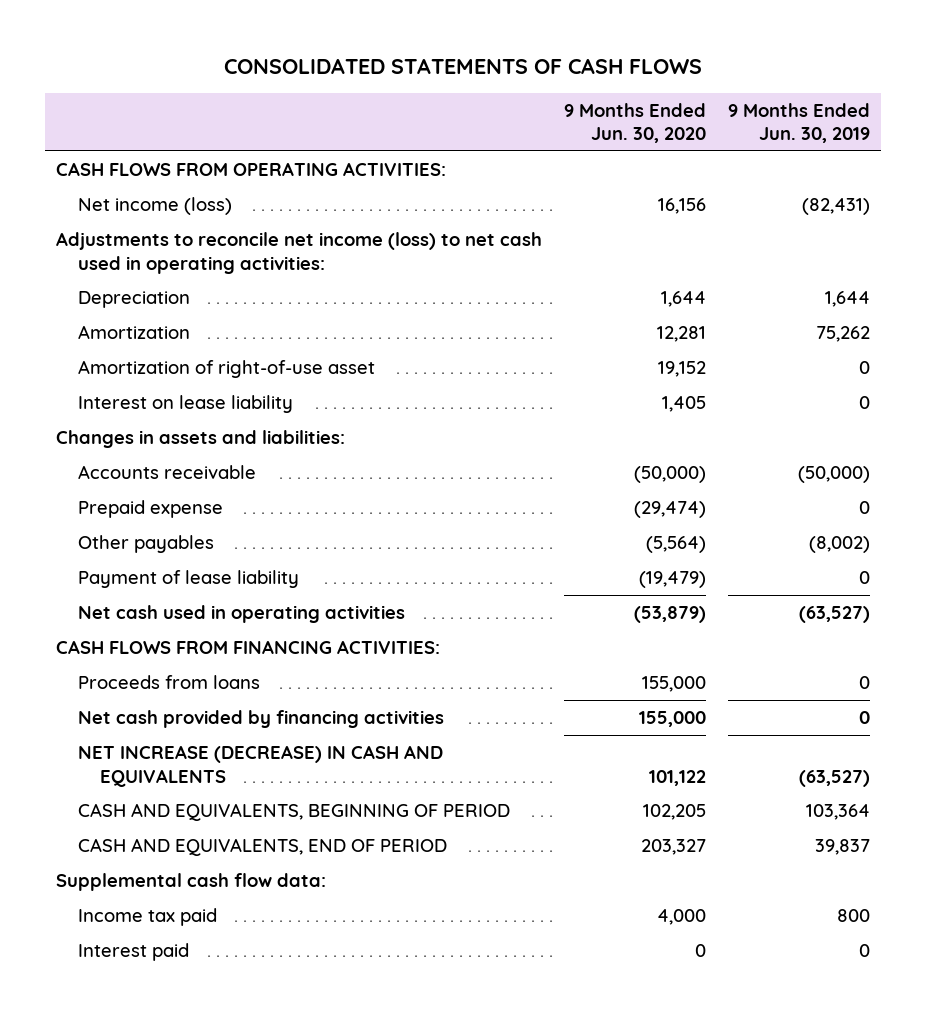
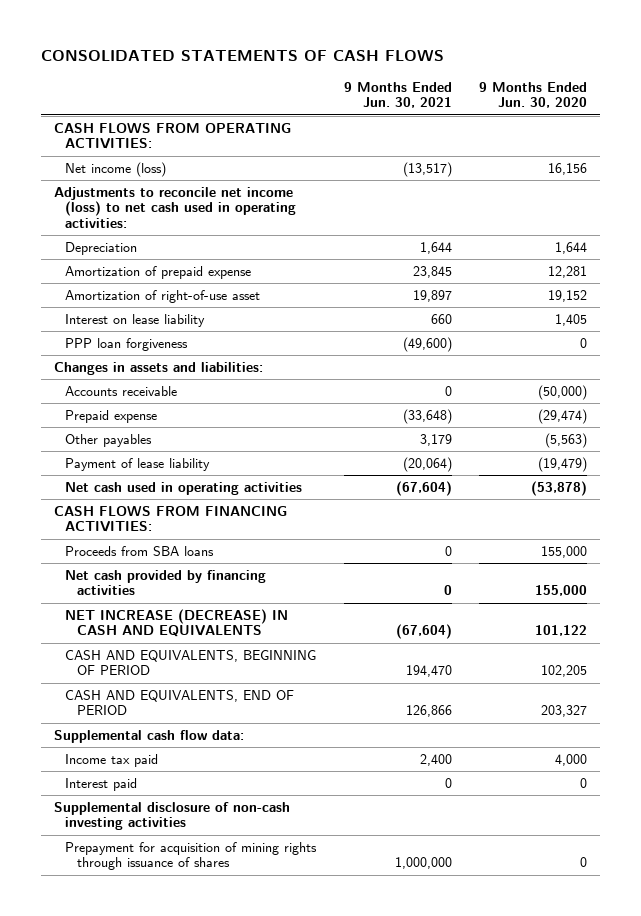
[728,102,871,144] 9 Months Ended Jun. 30, 2019 -> none
none -> [343,81,452,109] 9 Months Ended Jun. 30, 2021
[78,324,191,339] Amortization -> [65,265,252,279] Amortization of prepaid expense
none -> [65,337,189,351] PPP loan forgiveness
[646,535,707,553] (5,564) -> [544,432,587,448] (5,563)
[634,605,707,623] (53,879) -> [530,480,587,496] (53,878)
[78,674,261,689] Proceeds from loans -> [65,545,215,556] Proceeds from SBA loans
none -> [54,801,291,831] Supplemental disclosure of non-cash investing activities
none -> [65,841,318,871] Prepayment for acquisition of mining rights through issuance of shares

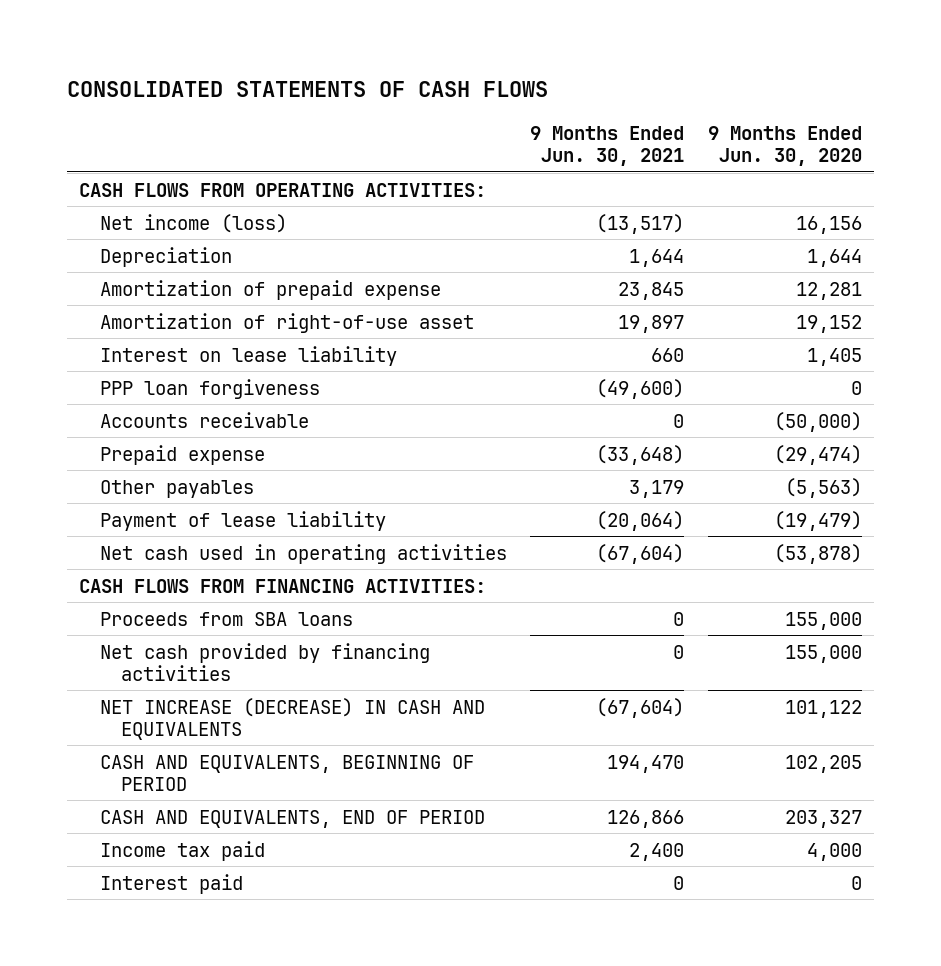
[54,186,297,228] Adjustments to reconcile net income (loss) to net cash used in operating activities: -> none
[54,361,264,375] Changes in assets and liabilities: -> none
[54,729,245,743] Supplemental cash flow data: -> none
[54,801,291,831] Supplemental disclosure of non-cash investing activities -> none
[65,841,318,871] Prepayment for acquisition of mining rights through issuance of shares -> none

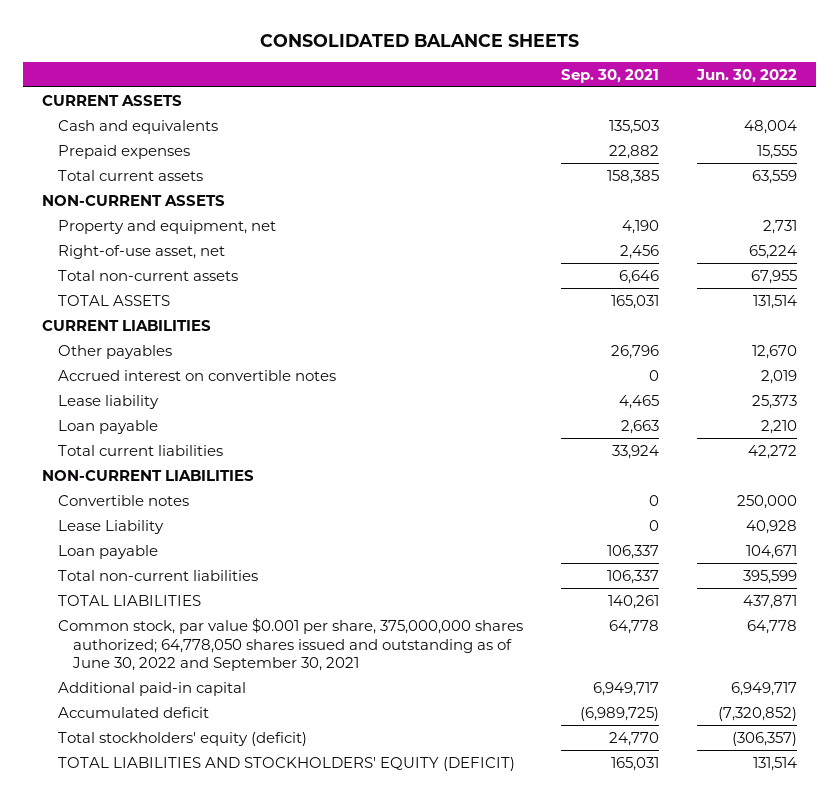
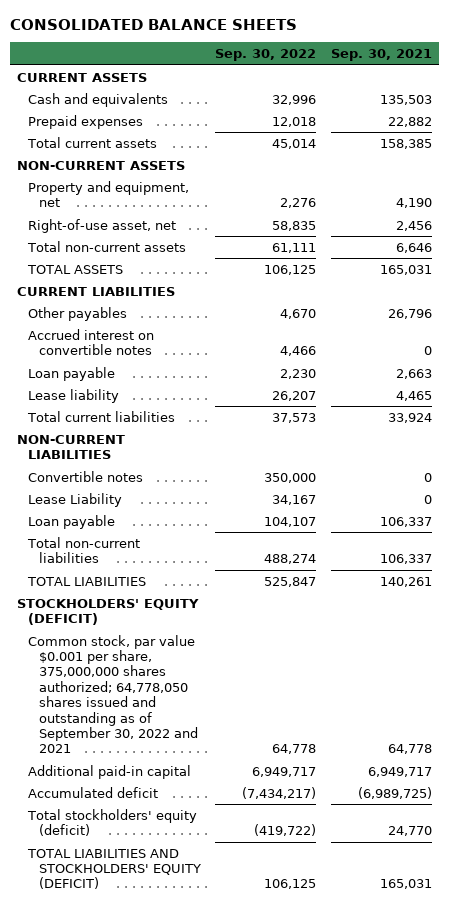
[695,68,797,83] Jun. 30, 2022 -> none
none -> [215,49,317,62] Sep. 30, 2022
[57,394,159,409] Lease liability -> [28,388,120,403] Lease liability
none -> [17,598,200,626] STOCKHOLDERS' EQUITY (DEFICIT)
[57,617,523,672] Common stock, par value $0.001 per share, 375,000,000 shares authorized; 64,778,050 shares issued and outstanding as of June 30, 2022 and September 30, 2021 -> [28,634,199,754] Common stock, par value $0.001 per share, 375,000,000 shares authorized; 64,778,050 shares issued and outstanding as of September 30, 2022 and 2021

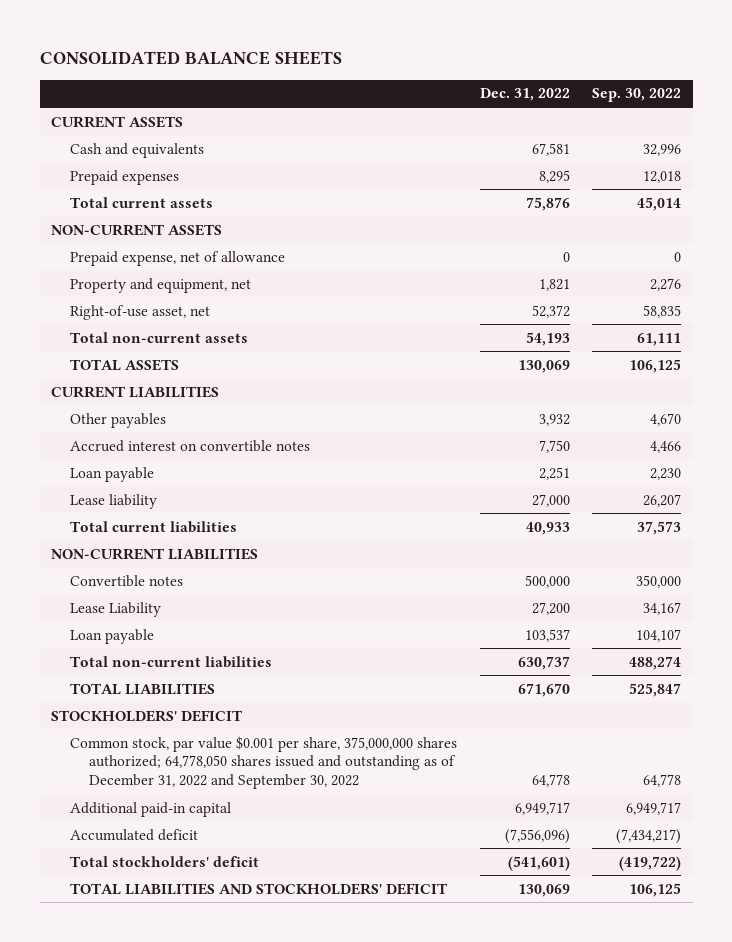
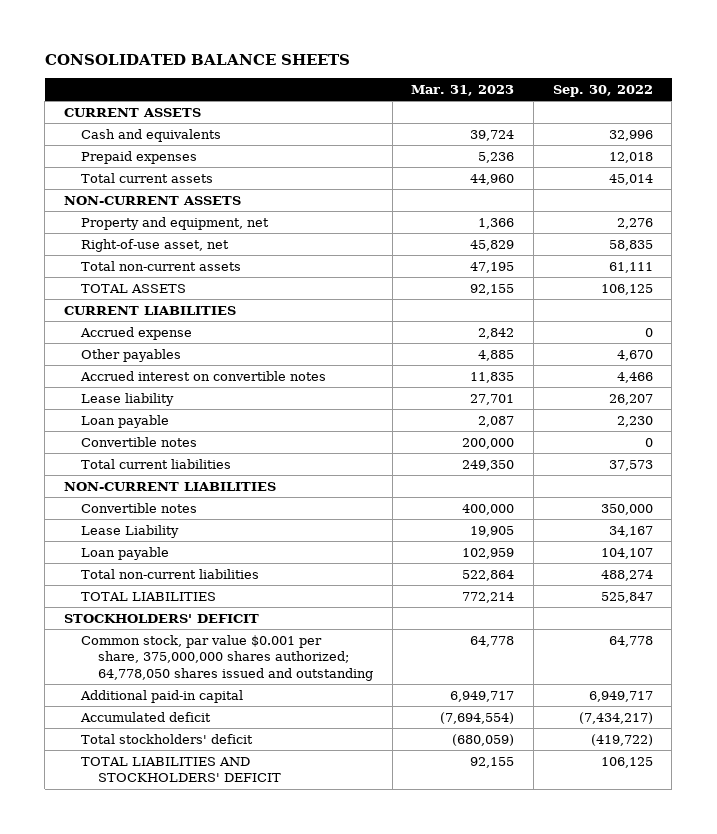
[479,88,570,102] Dec. 31, 2022 -> none
none -> [411,84,515,96] Mar. 31, 2023
[70,250,286,266] Prepaid expense, net of allowance -> none
none -> [79,326,192,340] Accrued expense
[70,466,155,482] Loan payable -> [80,414,169,428] Loan payable
none -> [80,436,197,447] Convertible notes
[70,735,458,789] Common stock, par value $0.001 per share, 375,000,000 shares authorized; 64,778,050 shares issued and outstanding as of December 31, 2022 and September 30, 2022 -> [80,634,373,682] Common stock, par value $0.001 per share, 375,000,000 shares authorized; 64,778,050 shares issued and outstanding

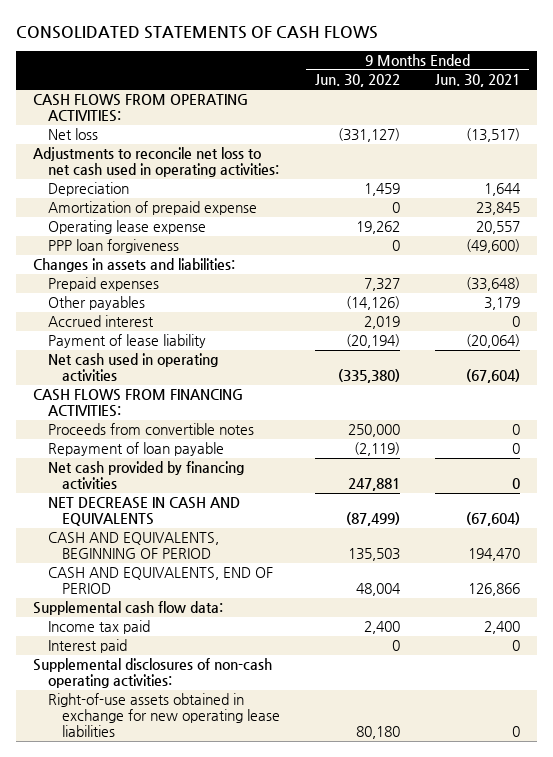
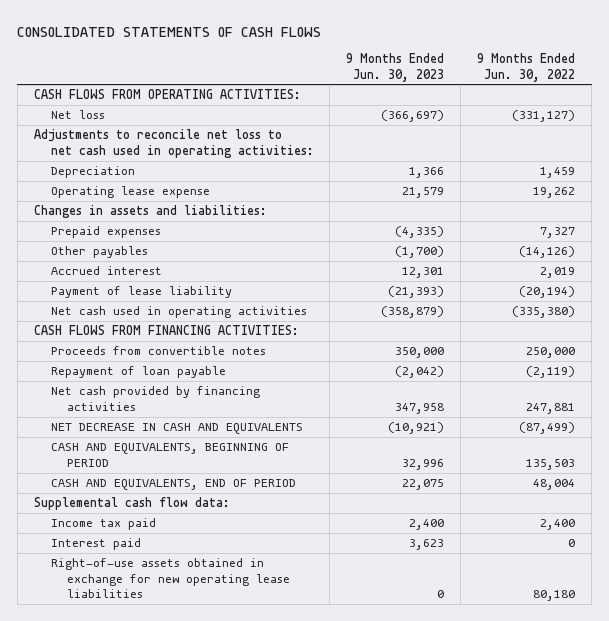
[434,74,520,88] Jun. 30, 2021 -> none
none -> [346,53,445,82] 9 Months Ended Jun. 30, 2023
[47,201,257,216] Amortization of prepaid expense -> none
[47,239,179,254] PPP loan forgiveness -> none
[33,658,273,689] Supplemental disclosures of non-cash operating activities: -> none

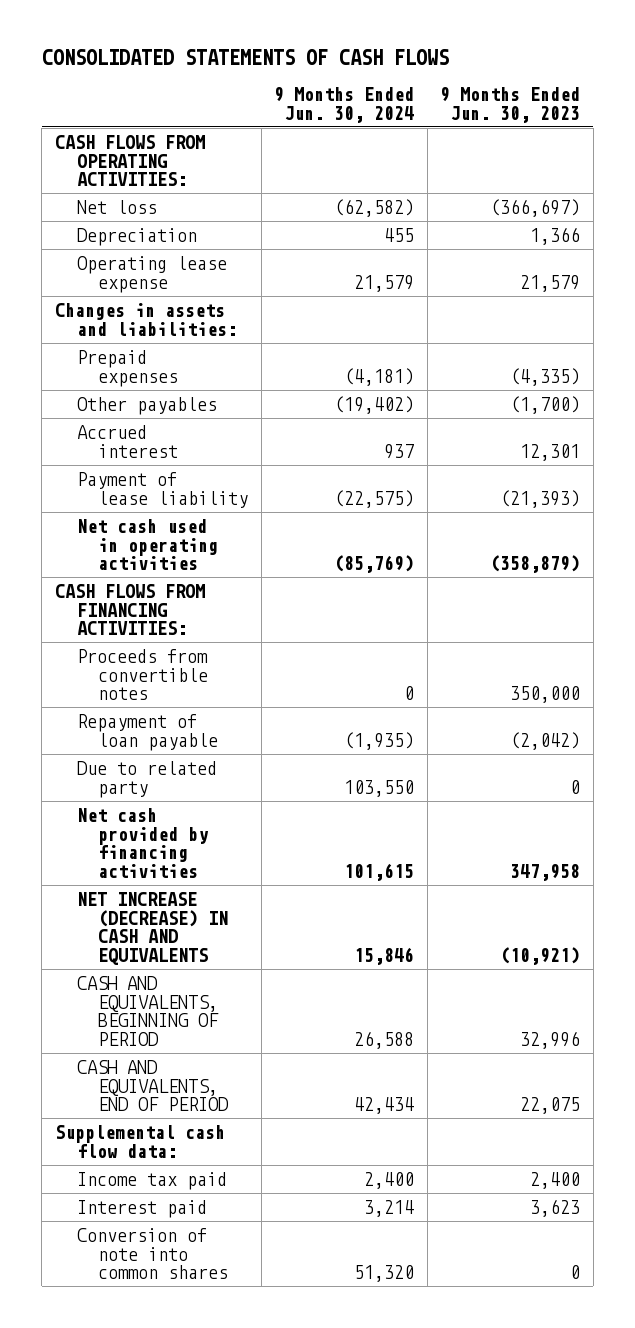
[477,53,576,82] 9 Months Ended Jun. 30, 2022 -> none
none -> [274,87,415,123] 9 Months Ended Jun. 30, 2024
[33,129,314,158] Adjustments to reconcile net loss to net cash used in operating activities: -> none
none -> [76,761,217,798] Due to related party
[50,423,303,435] NET DECREASE IN CASH AND EQUIVALENTS -> [76,892,229,965] NET INCREASE (DECREASE) IN CASH AND EQUIVALENTS
[50,558,291,599] Right-of-use assets obtained in exchange for new operating lease liabilities -> none
none -> [76,1228,229,1280] Conversion of note into common shares

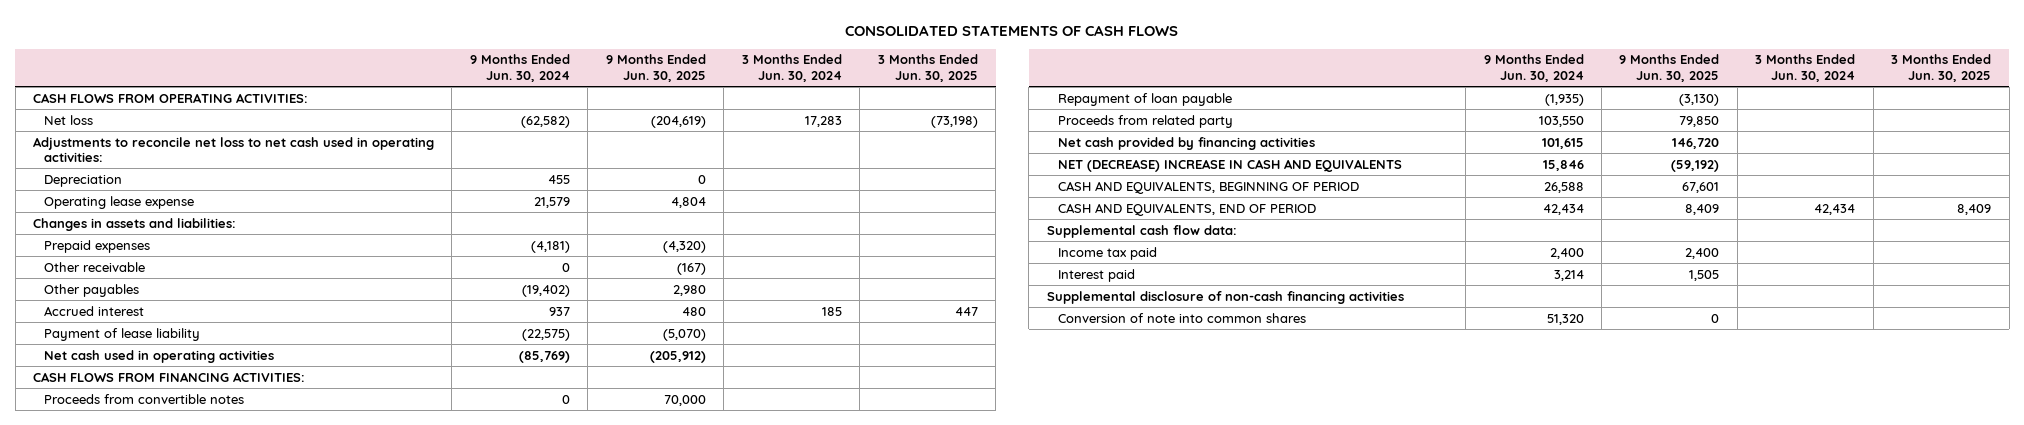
[440,87,581,123] 9 Months Ended Jun. 30, 2023 -> none
none -> [605,54,706,82] 9 Months Ended Jun. 30, 2025
none -> [741,54,842,82] 3 Months Ended Jun. 30, 2024
none -> [877,54,978,82] 3 Months Ended Jun. 30, 2025
none -> [32,136,434,163] Adjustments to reconcile net loss to net cash used in operating activities:
none -> [44,261,146,272] Other receivable
[76,761,217,798] Due to related party -> [1057,114,1233,128] Proceeds from related party
[76,892,229,965] NET INCREASE (DECREASE) IN CASH AND EQUIVALENTS -> [1057,158,1402,172] NET (DECREASE) INCREASE IN CASH AND EQUIVALENTS
none -> [1046,290,1404,304] Supplemental disclosure of non-cash financing activities

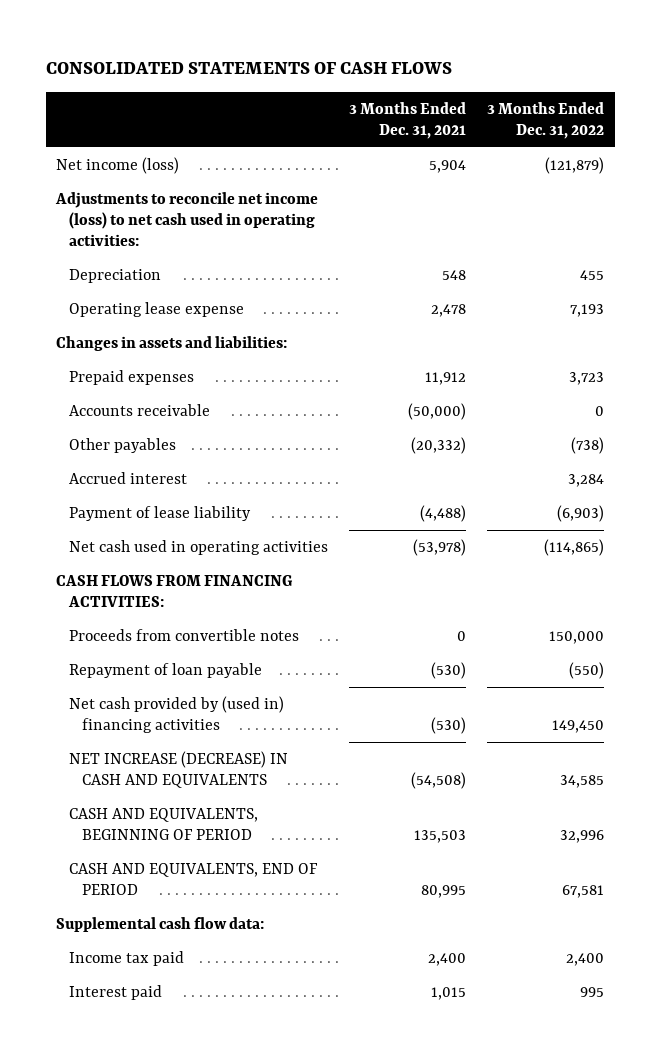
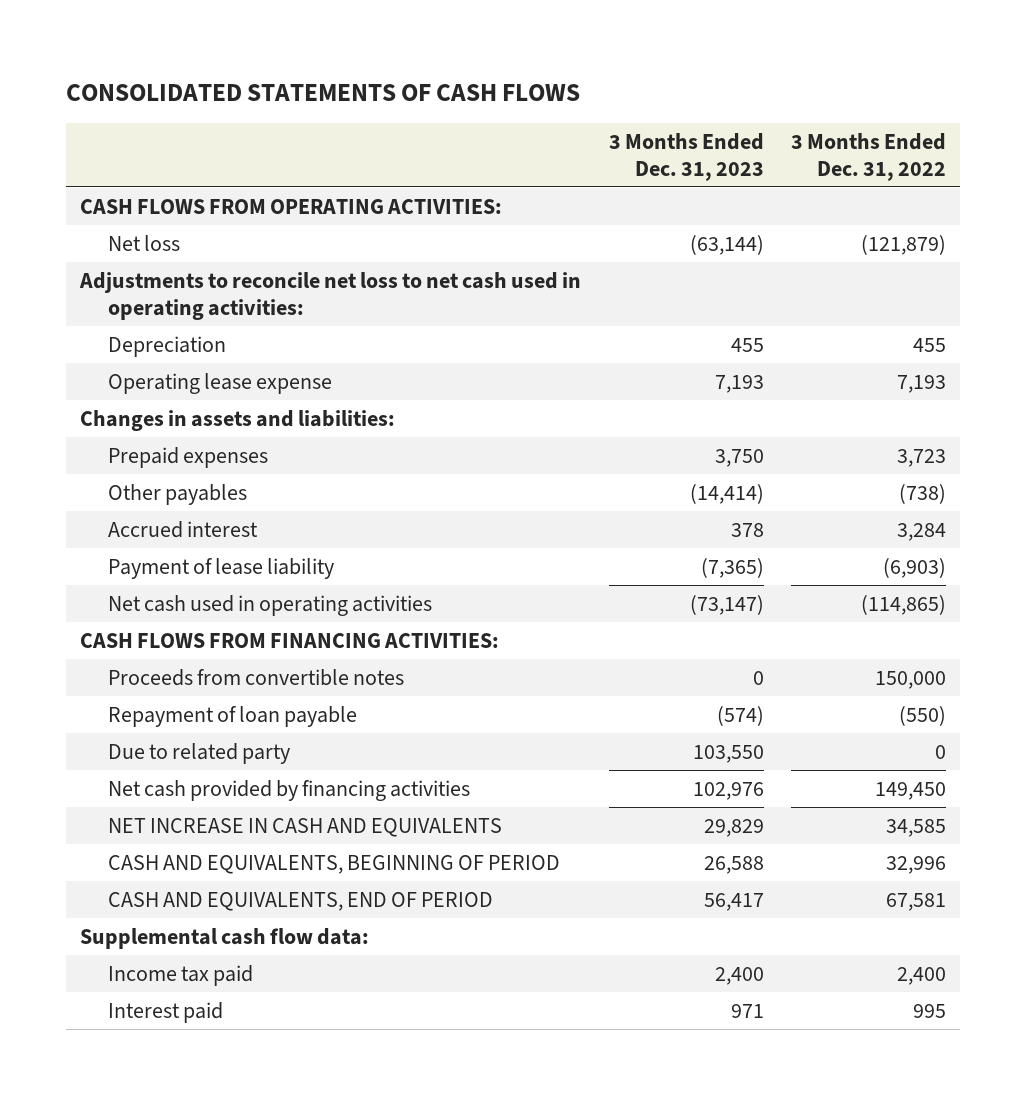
[349,102,467,140] 3 Months Ended Dec. 31, 2021 -> none
none -> [608,132,764,181] 3 Months Ended Dec. 31, 2023
none -> [79,198,502,214] CASH FLOWS FROM OPERATING ACTIVITIES:
[56,157,180,175] Net income (loss) -> [108,234,181,251] Net loss
[55,192,319,246] Adjustments to reconcile net income (loss) to net cash used in operating activities: -> [78,271,581,320] Adjustments to reconcile net loss to net cash used in operating activities:
[69,404,211,417] Accounts receivable -> none
none -> [108,742,291,764] Due to related party
[69,696,285,733] Net cash provided by (used in) financing activities -> [108,779,471,801] Net cash provided by financing activities
[69,751,289,788] NET INCREASE (DECREASE) IN CASH AND EQUIVALENTS -> [108,817,503,837] NET INCREASE IN CASH AND EQUIVALENTS

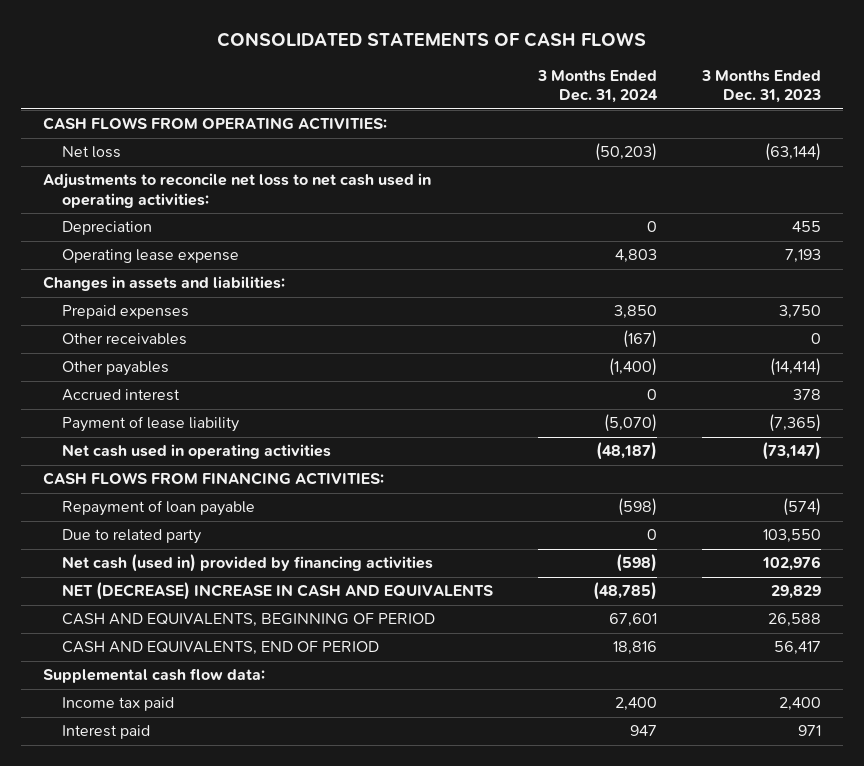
[791,132,947,181] 3 Months Ended Dec. 31, 2022 -> none
none -> [536,70,658,104] 3 Months Ended Dec. 31, 2024
none -> [61,333,187,346] Other receivables
[108,668,405,686] Proceeds from convertible notes -> none
[108,779,471,801] Net cash provided by financing activities -> [61,554,433,573] Net cash (used in) provided by financing activities
[108,817,503,837] NET INCREASE IN CASH AND EQUIVALENTS -> [61,582,493,601] NET (DECREASE) INCREASE IN CASH AND EQUIVALENTS

